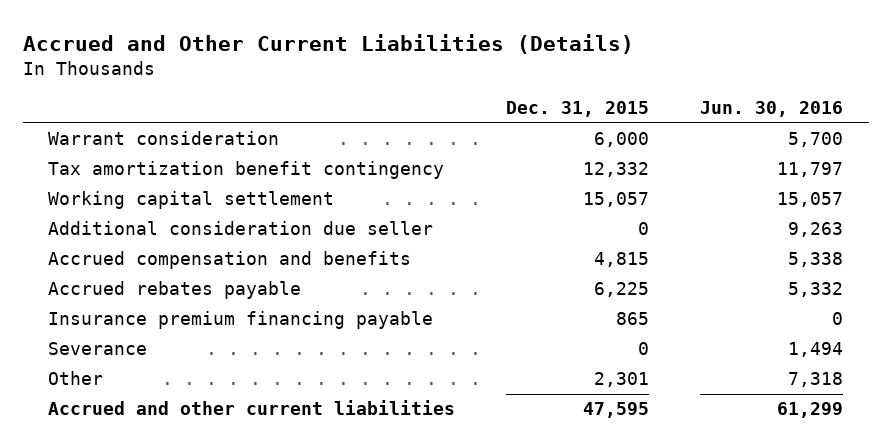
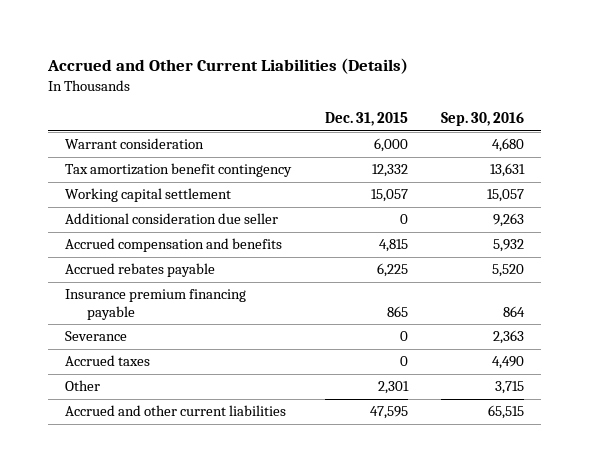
[700,101,844,118] Jun. 30, 2016 -> none
none -> [441,112,525,127] Sep. 30, 2016
none -> [65,355,151,367] Accrued taxes

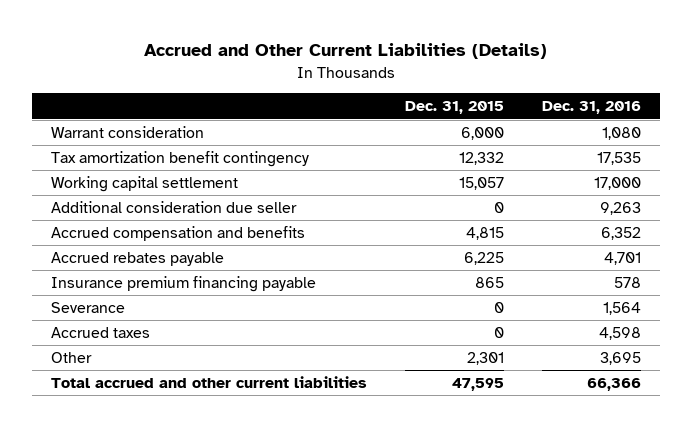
[441,112,525,127] Sep. 30, 2016 -> none
none -> [541,101,641,115] Dec. 31, 2016
[65,405,287,417] Accrued and other current liabilities -> [50,375,367,388] Total accrued and other current liabilities

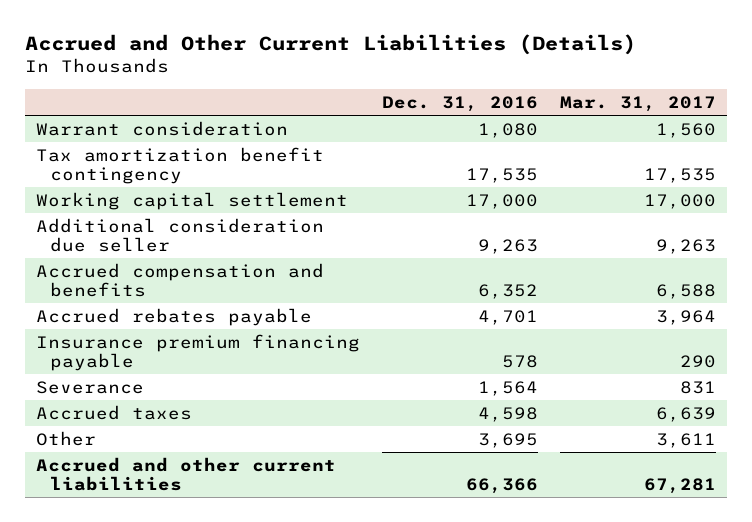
[404,101,504,115] Dec. 31, 2015 -> none
none -> [559,95,716,112] Mar. 31, 2017
[50,375,367,388] Total accrued and other current liabilities -> [35,456,336,491] Accrued and other current liabilities

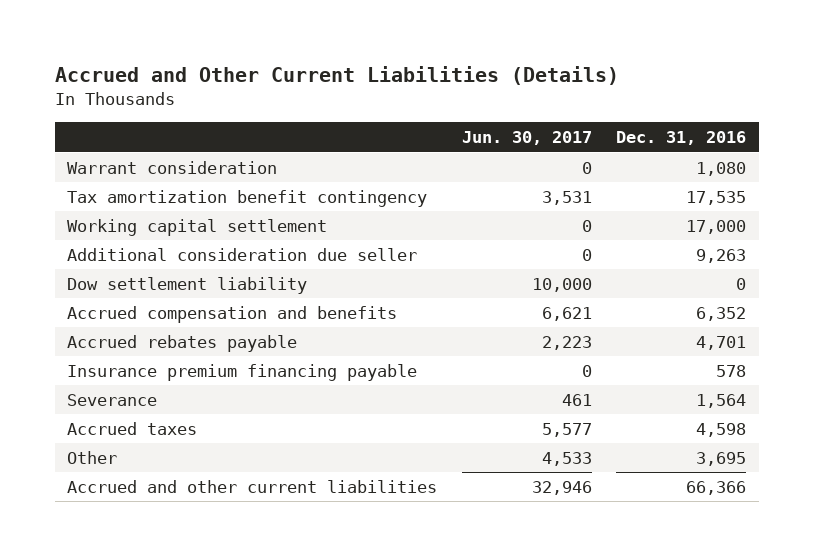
[559,95,716,112] Mar. 31, 2017 -> none
none -> [461,131,592,146] Jun. 30, 2017
none -> [67,277,308,295] Dow settlement liability

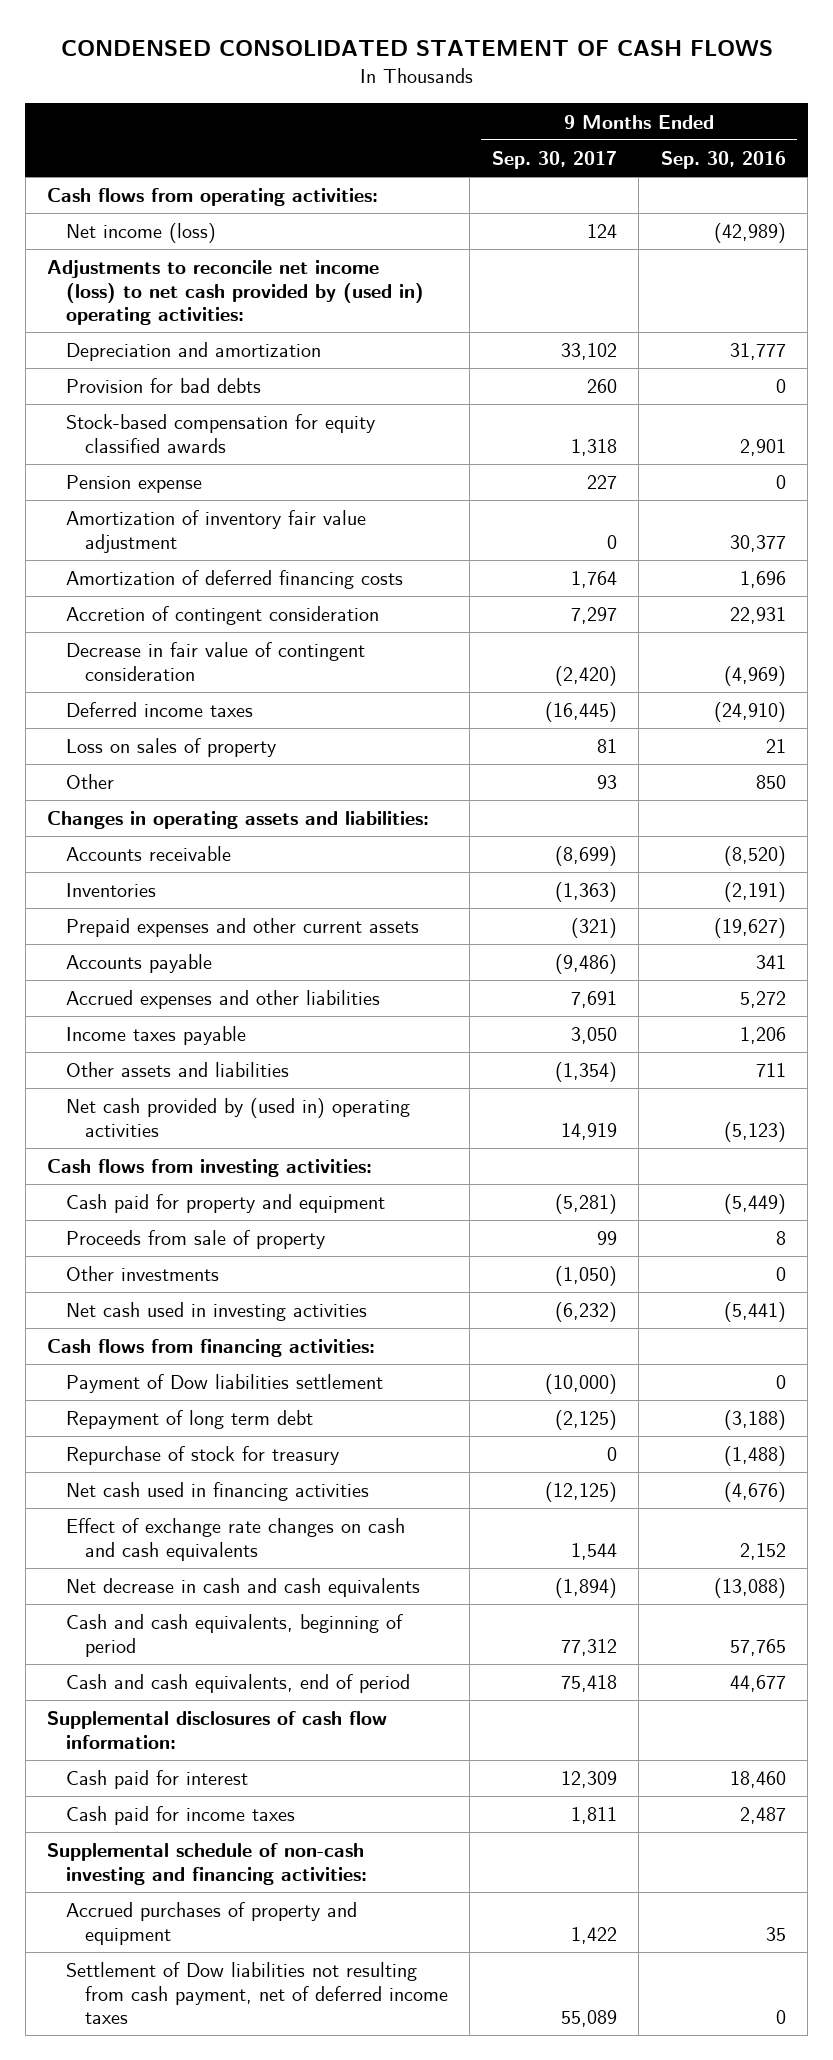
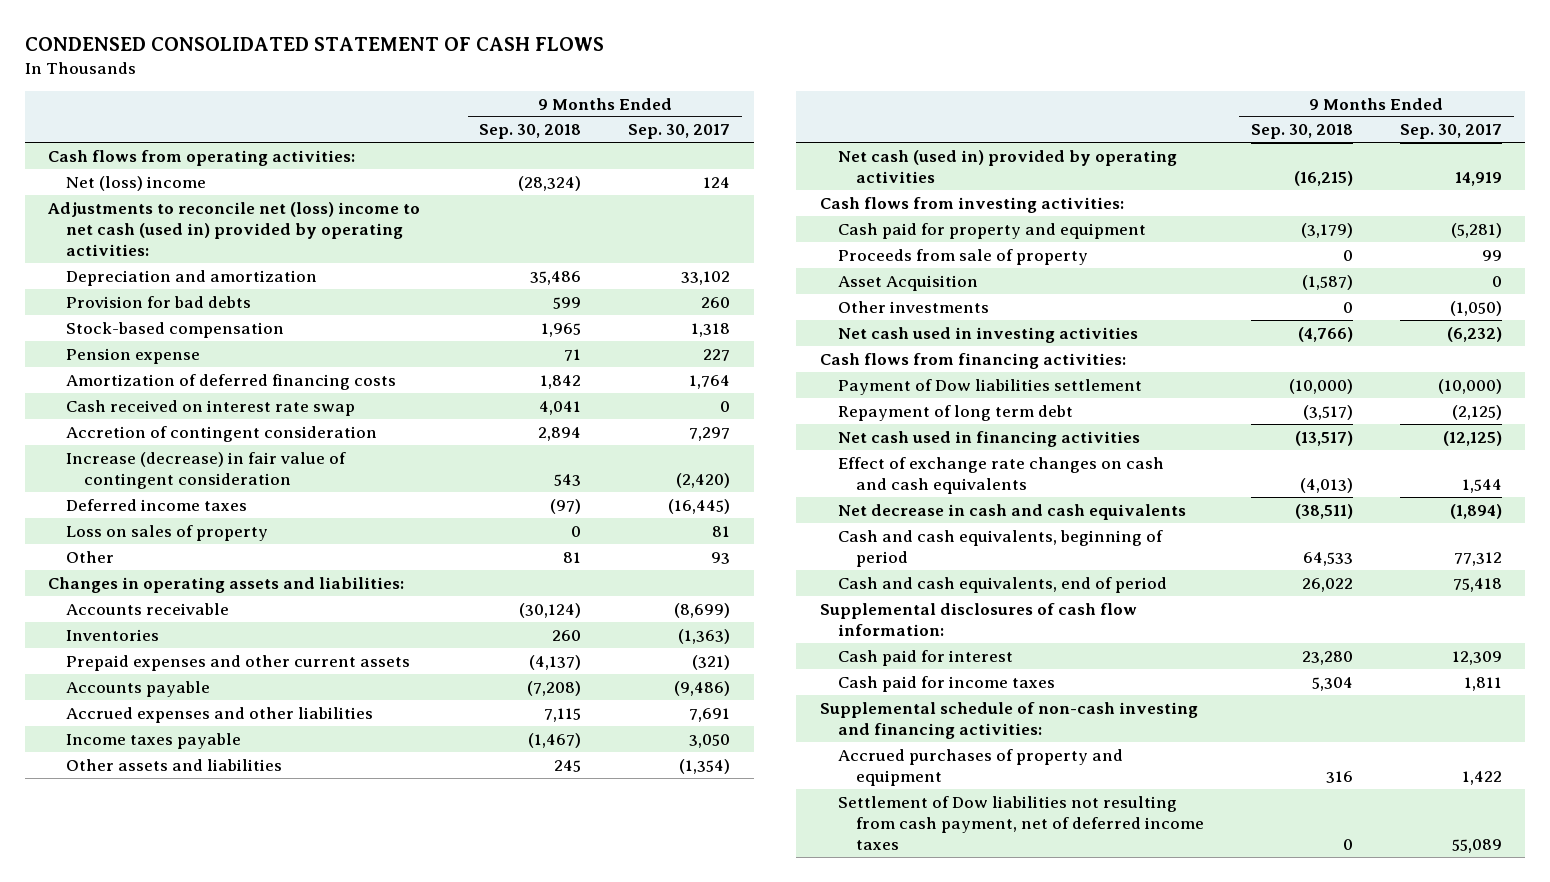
[660,150,786,169] Sep. 30, 2016 -> none
none -> [479,124,582,140] Sep. 30, 2018
[66,223,217,244] Net income (loss) -> [66,175,207,191] Net (loss) income
[47,260,425,325] Adjustments to reconcile net income (loss) to net cash provided by (used in) operating activities: -> [47,201,421,256] Adjustments to reconcile net (loss) income to net cash (used in) provided by operating activities:
[66,414,376,453] Stock-based compensation for equity classified awards -> [66,321,285,338] Stock-based compensation
[66,510,367,553] Amortization of inventory fair value adjustment -> none
none -> [66,399,356,416] Cash received on interest rate swap
[66,642,366,681] Decrease in fair value of contingent consideration -> [66,451,347,489] Increase (decrease) in fair value of contingent consideration
[66,1098,411,1137] Net cash provided by (used in) operating activities -> [837,149,1177,183] Net cash (used in) provided by operating activities
none -> [837,274,978,291] Asset Acquisition
[66,1446,340,1466] Repurchase of stock for treasury -> none

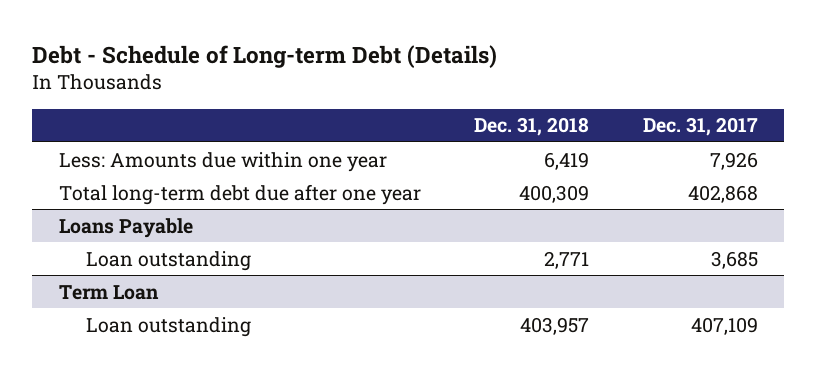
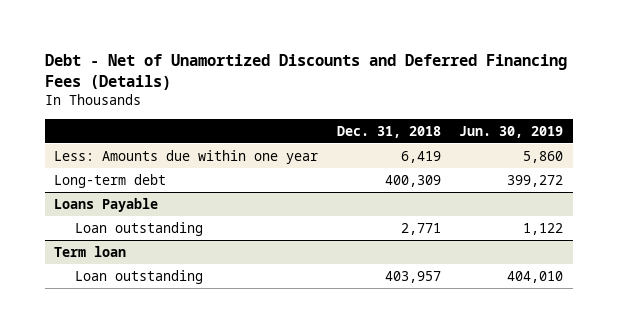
[32,44,498,68] Debt - Schedule of Long-term Debt (Details) -> [44,53,567,90] Debt - Net of Unamortized Discounts and Deferred Financing Fees (Details)
[642,117,758,137] Dec. 31, 2017 -> none
none -> [459,125,564,138] Jun. 30, 2019
[59,183,422,205] Total long-term debt due after one year -> [54,173,167,188] Long-term debt
[59,284,160,300] Term Loan -> [54,245,127,257] Term loan

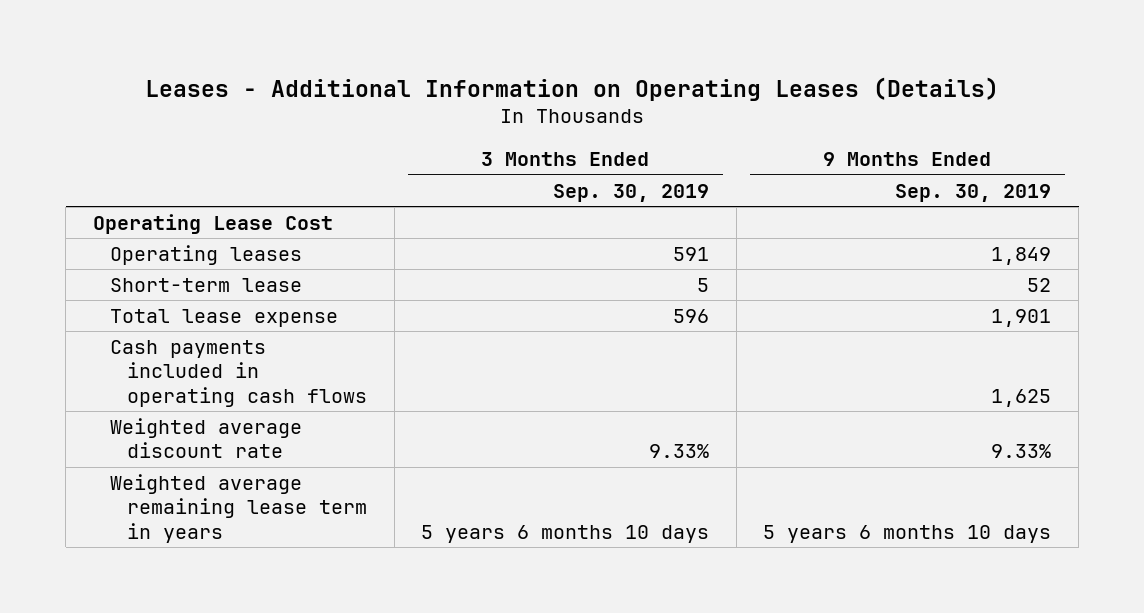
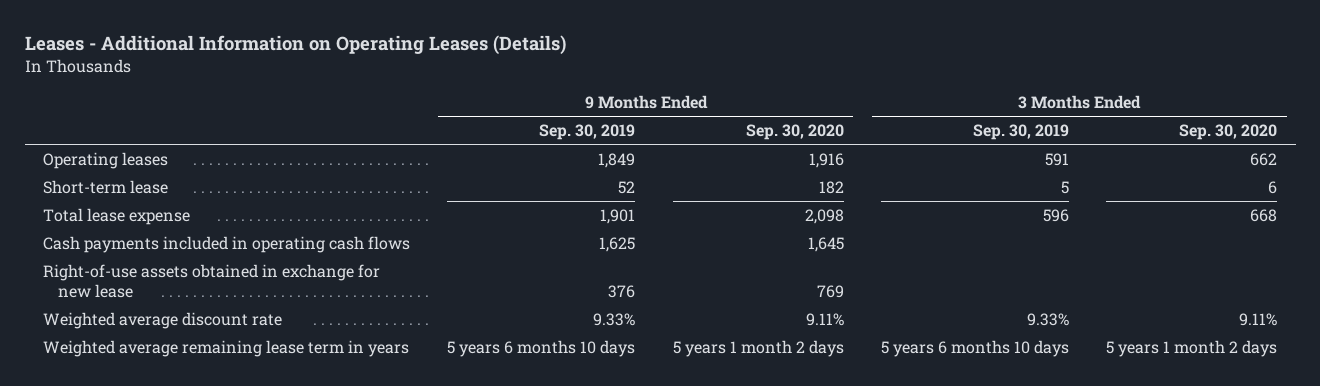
none -> [745,124,844,141] Sep. 30, 2020
none -> [1179,124,1278,141] Sep. 30, 2020
[92,213,333,234] Operating Lease Cost -> none
none -> [43,263,381,298] Right-of-use assets obtained in exchange for new lease

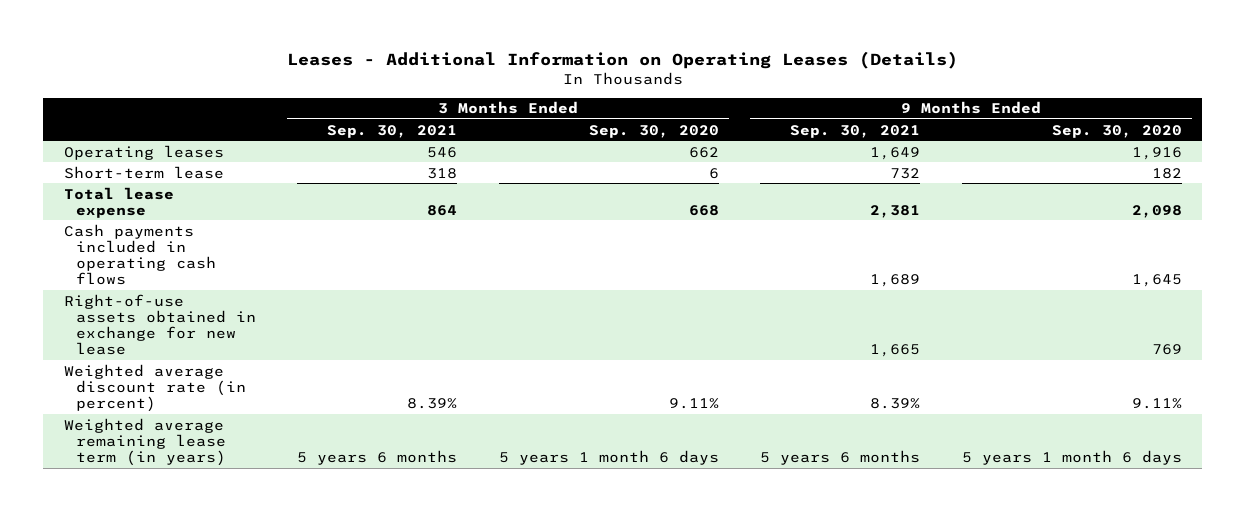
[539,124,636,141] Sep. 30, 2019 -> none
[972,124,1069,141] Sep. 30, 2019 -> none
none -> [327,124,458,138] Sep. 30, 2021
none -> [790,124,921,138] Sep. 30, 2021
[43,311,283,329] Weighted average discount rate -> [63,363,246,412] Weighted average discount rate (in percent)
[43,339,410,357] Weighted average remaining lease term in years -> [63,417,226,466] Weighted average remaining lease term (in years)
[672,339,844,357] 5 years 1 month 2 days -> [961,449,1182,465] 5 years 1 month 6 days
[1106,339,1278,357] 5 years 1 month 2 days -> [498,449,719,465] 5 years 1 month 6 days

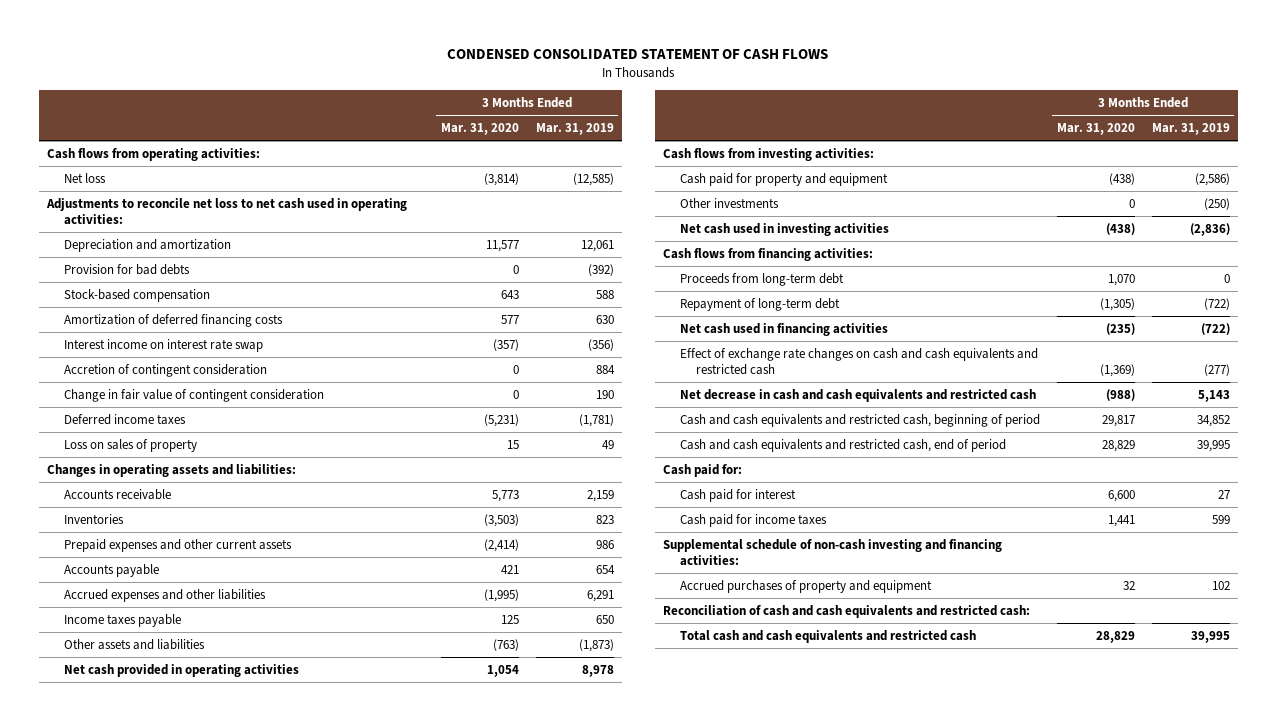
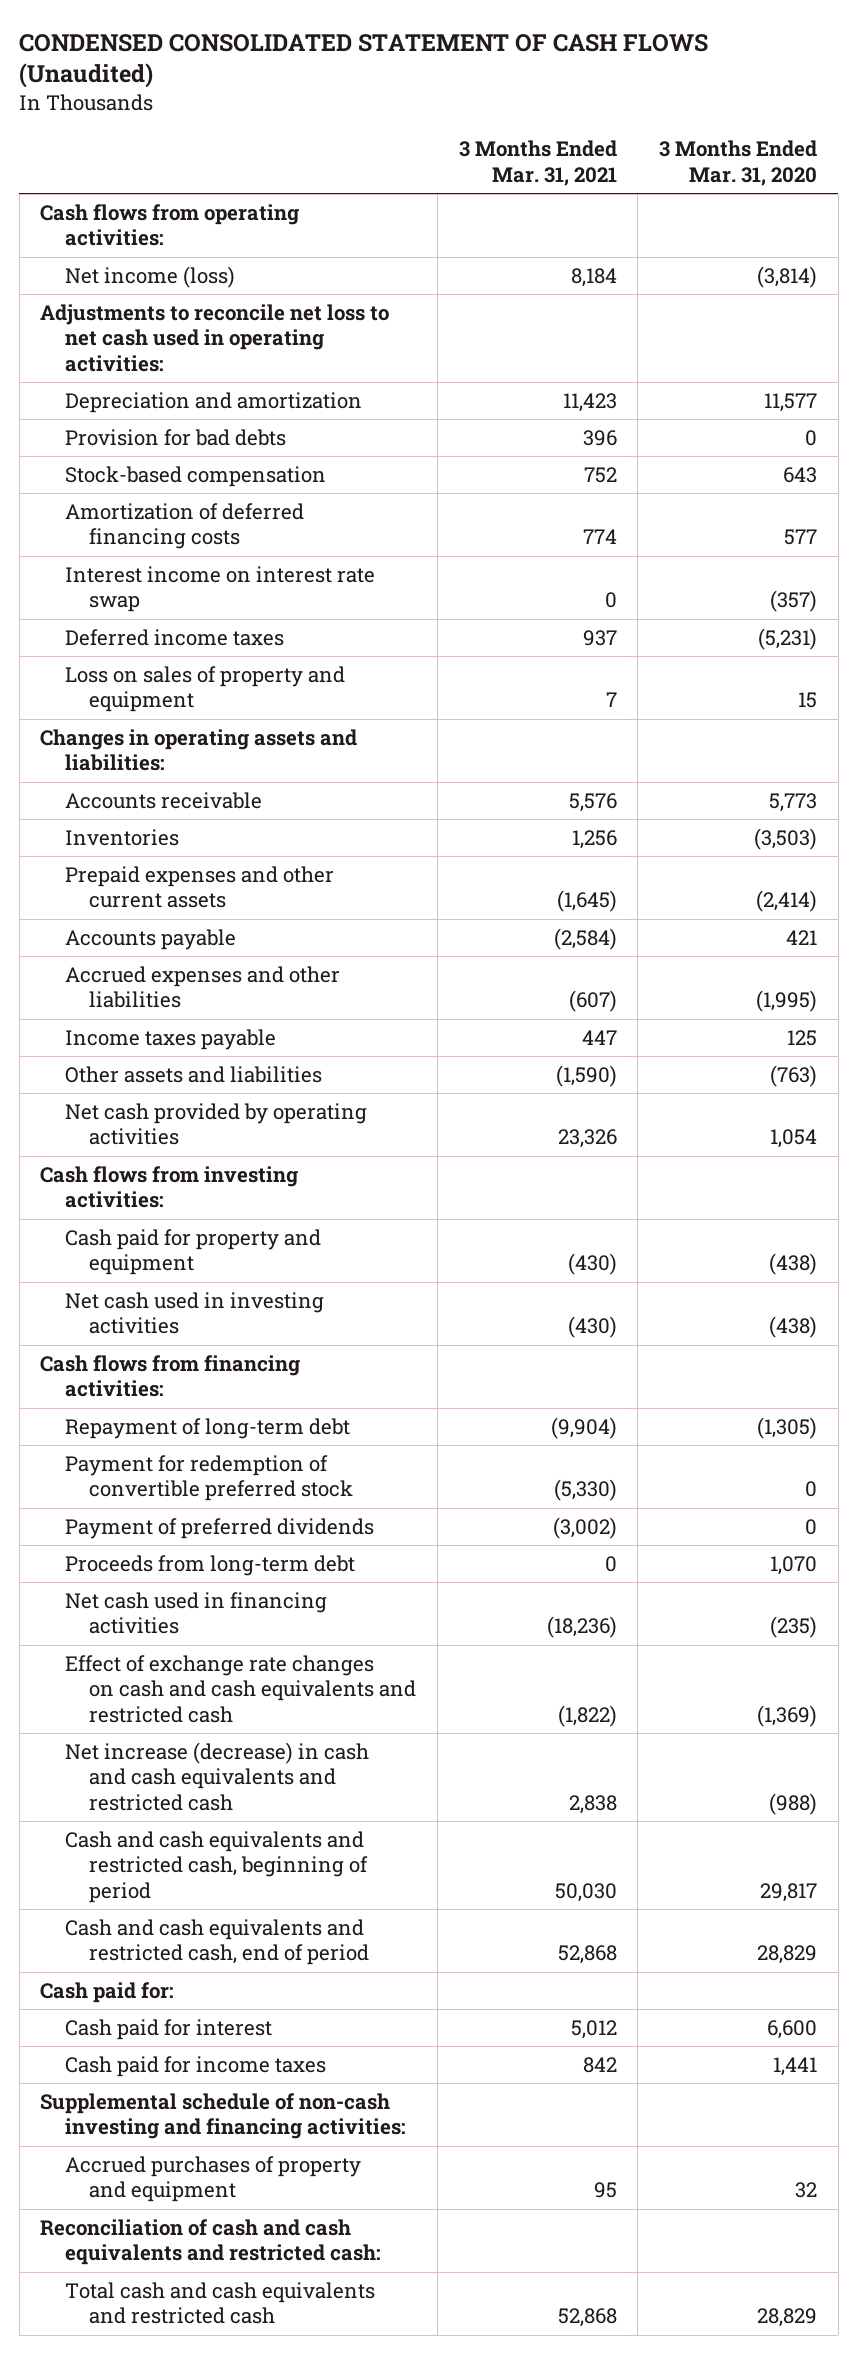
[447,49,829,60] CONDENSED CONSOLIDATED STATEMENT OF CASH FLOWS -> [19,33,709,89] CONDENSED CONSOLIDATED STATEMENT OF CASH FLOWS (Unaudited)
[535,123,614,136] Mar. 31, 2019 -> none
none -> [458,140,617,186] 3 Months Ended Mar. 31, 2021
[63,172,106,183] Net loss -> [64,265,235,288] Net income (loss)
[63,363,267,377] Accretion of contingent consideration -> none
[63,388,324,402] Change in fair value of contingent consideration -> none
[63,438,197,452] Loss on sales of property -> [64,665,345,713] Loss on sales of property and equipment
[63,663,299,677] Net cash provided in operating activities -> [64,1102,367,1146] Net cash provided by operating activities
[679,197,779,208] Other investments -> none
none -> [64,1454,354,1502] Payment for redemption of convertible preferred stock
none -> [64,1517,374,1539] Payment of preferred dividends
[679,272,844,286] Proceeds from long-term debt -> [64,1554,355,1576] Proceeds from long-term debt
[679,388,1036,402] Net decrease in cash and cash equivalents and restricted cash -> [64,1741,369,1812] Net increase (decrease) in cash and cash equivalents and restricted cash

